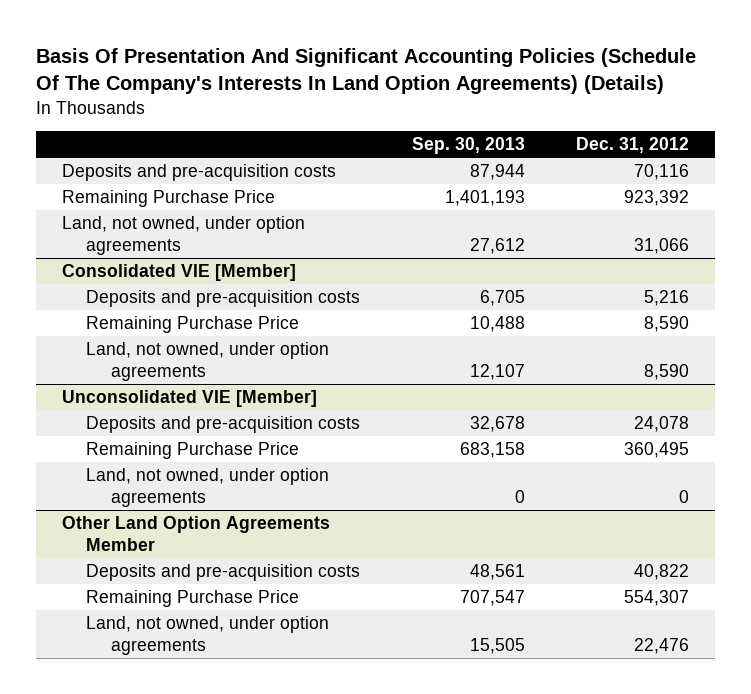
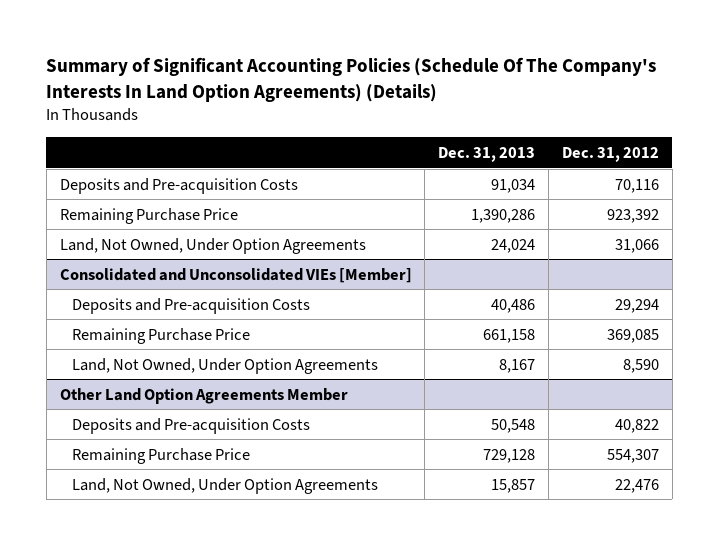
[36,48,697,95] Basis Of Presentation And Significant Accounting Policies (Schedule Of The Company's Interests In Land Option Agreements) (Details) -> [46,57,657,102] Summary of Significant Accounting Policies (Schedule Of The Company's Interests In Land Option Agreements) (Details)
[411,137,525,155] Sep. 30, 2013 -> none
none -> [438,146,536,162] Dec. 31, 2013
[61,164,336,182] Deposits and pre-acquisition costs -> [59,177,298,194] Deposits and Pre-acquisition Costs
[61,264,296,282] Consolidated VIE [Member] -> none
[61,390,317,408] Unconsolidated VIE [Member] -> none
[86,416,361,434] Deposits and pre-acquisition costs -> none
[86,442,300,460] Remaining Purchase Price -> none
[86,468,330,507] Land, not owned, under option agreements -> none
[61,216,305,255] Land, not owned, under option agreements -> [59,237,366,254] Land, Not Owned, Under Option Agreements
none -> [59,267,412,283] Consolidated and Unconsolidated VIEs [Member]
[86,290,361,308] Deposits and pre-acquisition costs -> [71,297,310,314] Deposits and Pre-acquisition Costs
[644,290,690,307] 5,216 -> [615,298,660,313] 29,294
[644,316,690,333] 8,590 -> [607,328,660,343] 369,085
[86,342,330,381] Land, not owned, under option agreements -> [71,357,378,374] Land, Not Owned, Under Option Agreements
[86,564,361,582] Deposits and pre-acquisition costs -> [71,417,310,434] Deposits and Pre-acquisition Costs
[86,616,330,655] Land, not owned, under option agreements -> [71,477,378,494] Land, Not Owned, Under Option Agreements

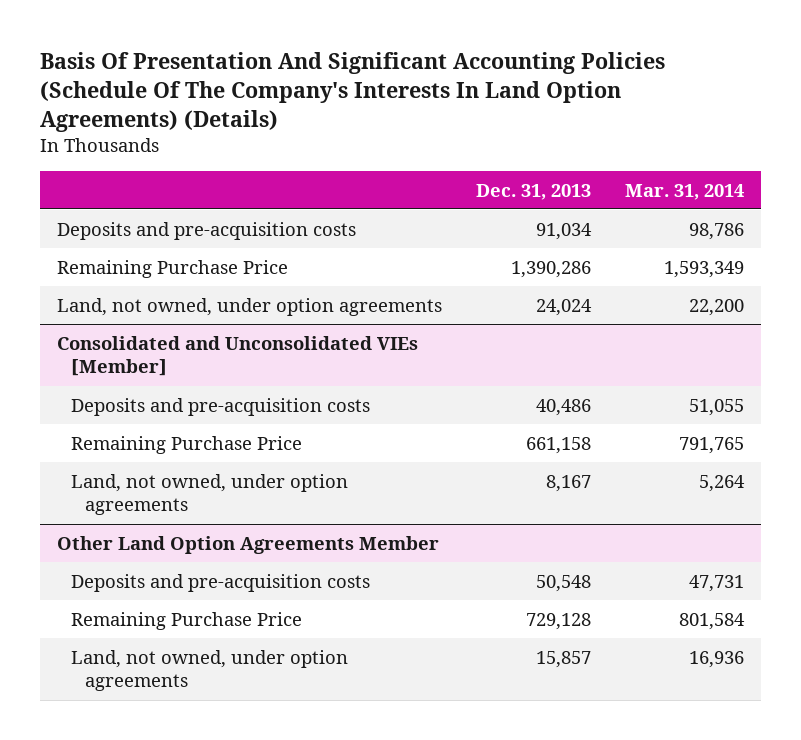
[46,57,657,102] Summary of Significant Accounting Policies (Schedule Of The Company's Interests In Land Option Agreements) (Details) -> [40,52,666,133] Basis Of Presentation And Significant Accounting Policies (Schedule Of The Company's Interests In Land Option Agreements) (Details)
[562,146,660,162] Dec. 31, 2012 -> none
none -> [624,183,744,200] Mar. 31, 2014
[59,177,298,194] Deposits and Pre-acquisition Costs -> [57,221,357,240] Deposits and pre-acquisition costs
[59,237,366,254] Land, Not Owned, Under Option Agreements -> [57,297,443,316] Land, not owned, under option agreements
[71,297,310,314] Deposits and Pre-acquisition Costs -> [70,397,370,416] Deposits and pre-acquisition costs
[71,357,378,374] Land, Not Owned, Under Option Agreements -> [70,473,348,516] Land, not owned, under option agreements
[71,417,310,434] Deposits and Pre-acquisition Costs -> [70,573,370,592] Deposits and pre-acquisition costs
[71,477,378,494] Land, Not Owned, Under Option Agreements -> [70,649,348,692] Land, not owned, under option agreements

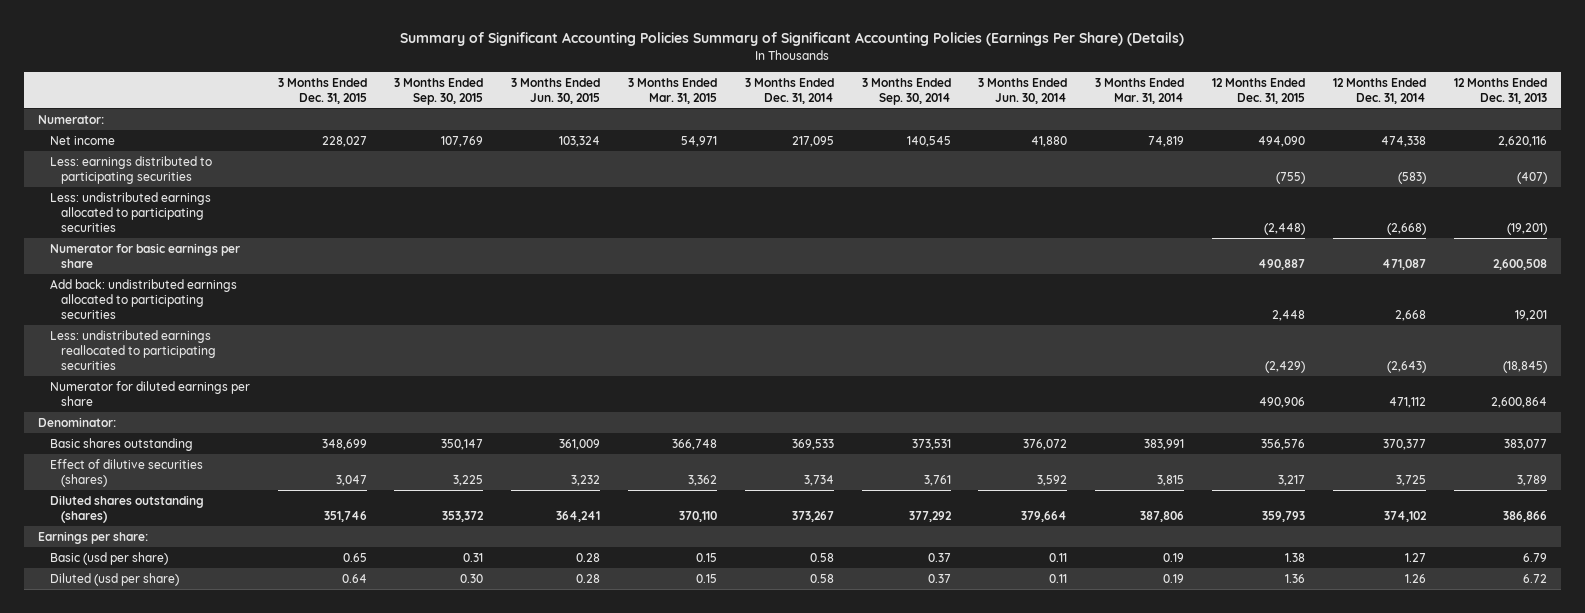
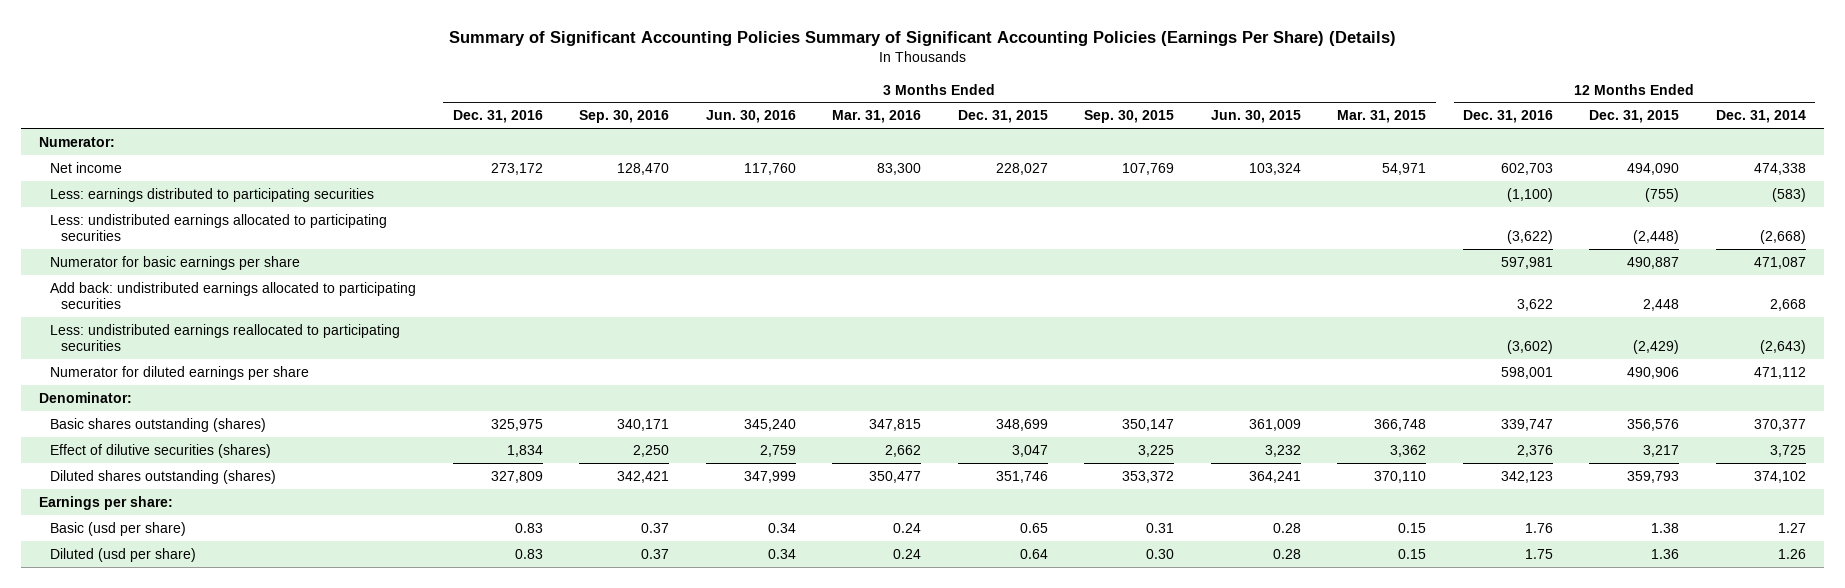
[744,77,834,104] 3 Months Ended Dec. 31, 2014 -> none
[861,77,951,105] 3 Months Ended Sep. 30, 2014 -> none
[978,77,1068,104] 3 Months Ended Jun. 30, 2014 -> none
[1095,77,1185,104] 3 Months Ended Mar. 31, 2014 -> none
[1453,77,1547,104] 12 Months Ended Dec. 31, 2013 -> none
none -> [452,110,543,124] Dec. 31, 2016
none -> [579,110,670,124] Sep. 30, 2016
none -> [705,110,796,124] Jun. 30, 2016
none -> [832,110,922,124] Mar. 31, 2016
none -> [1462,110,1553,124] Dec. 31, 2016
[49,437,193,451] Basic shares outstanding -> [50,417,267,432] Basic shares outstanding (shares)

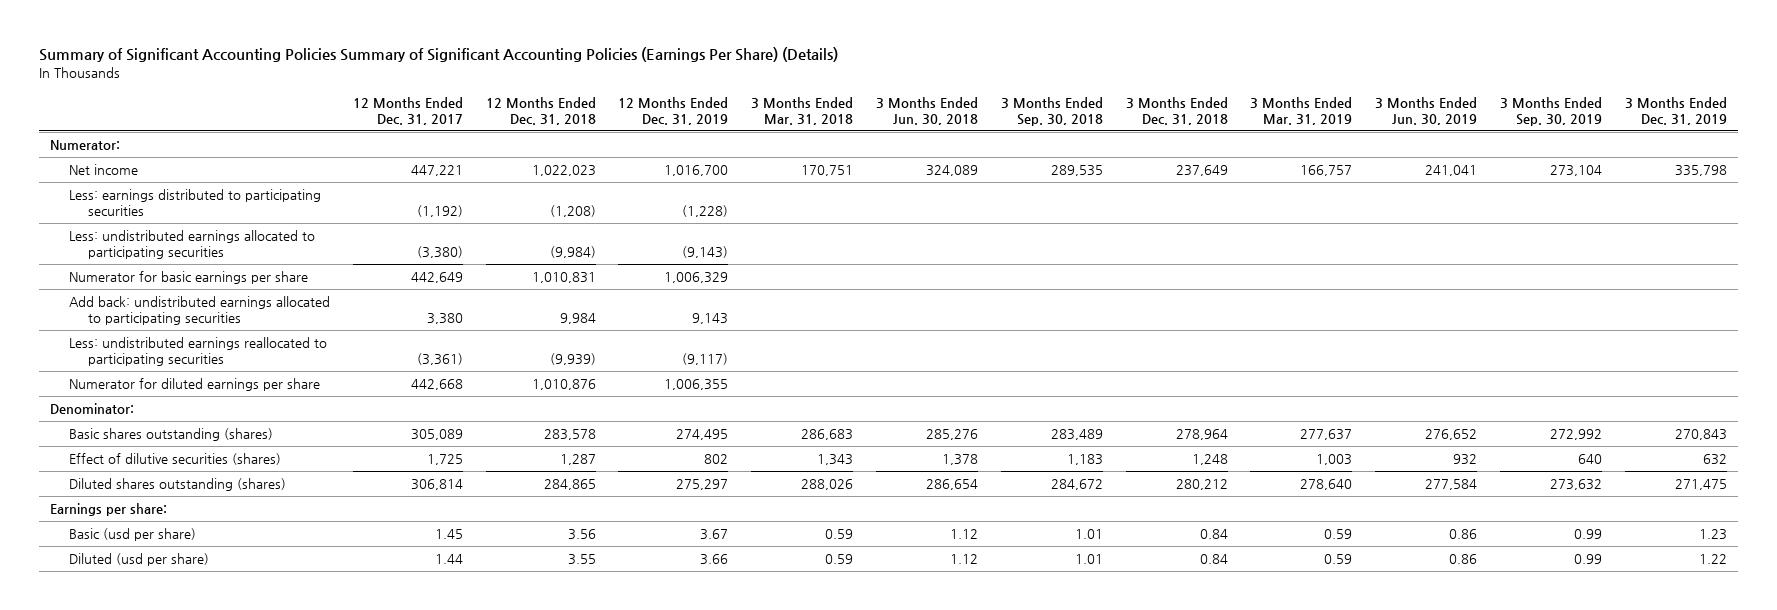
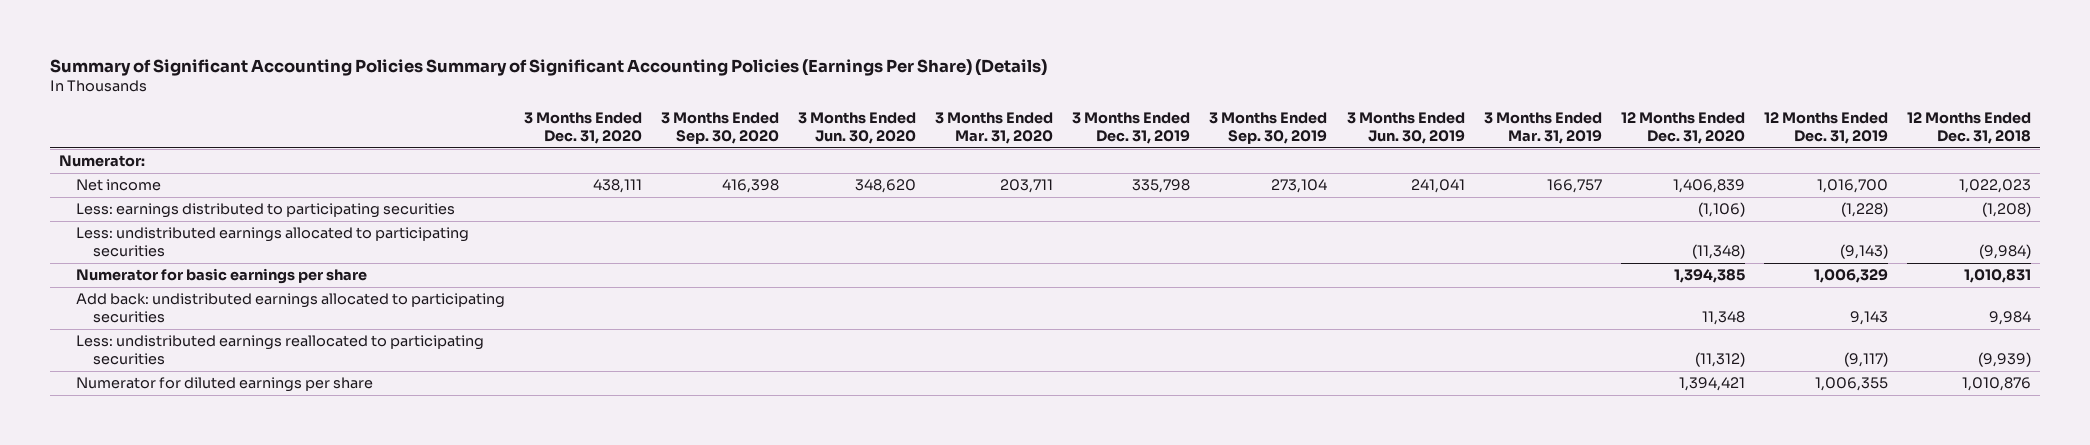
[352,96,463,125] 12 Months Ended Dec. 31, 2017 -> none
[751,96,854,125] 3 Months Ended Mar. 31, 2018 -> none
[876,96,979,125] 3 Months Ended Jun. 30, 2018 -> none
[1000,96,1103,126] 3 Months Ended Sep. 30, 2018 -> none
[1125,96,1228,125] 3 Months Ended Dec. 31, 2018 -> none
none -> [524,111,643,144] 3 Months Ended Dec. 31, 2020
none -> [661,111,780,144] 3 Months Ended Sep. 30, 2020
none -> [798,111,917,144] 3 Months Ended Jun. 30, 2020
none -> [935,111,1054,144] 3 Months Ended Mar. 31, 2020
none -> [1620,111,1745,144] 12 Months Ended Dec. 31, 2020
[49,403,134,415] Denominator: -> none
[68,428,273,442] Basic shares outstanding (shares) -> none
[68,453,281,466] Effect of dilutive securities (shares) -> none
[68,478,286,492] Diluted shares outstanding (shares) -> none
[49,503,167,517] Earnings per share: -> none
[68,528,196,542] Basic (usd per share) -> none
[68,553,209,567] Diluted (usd per share) -> none

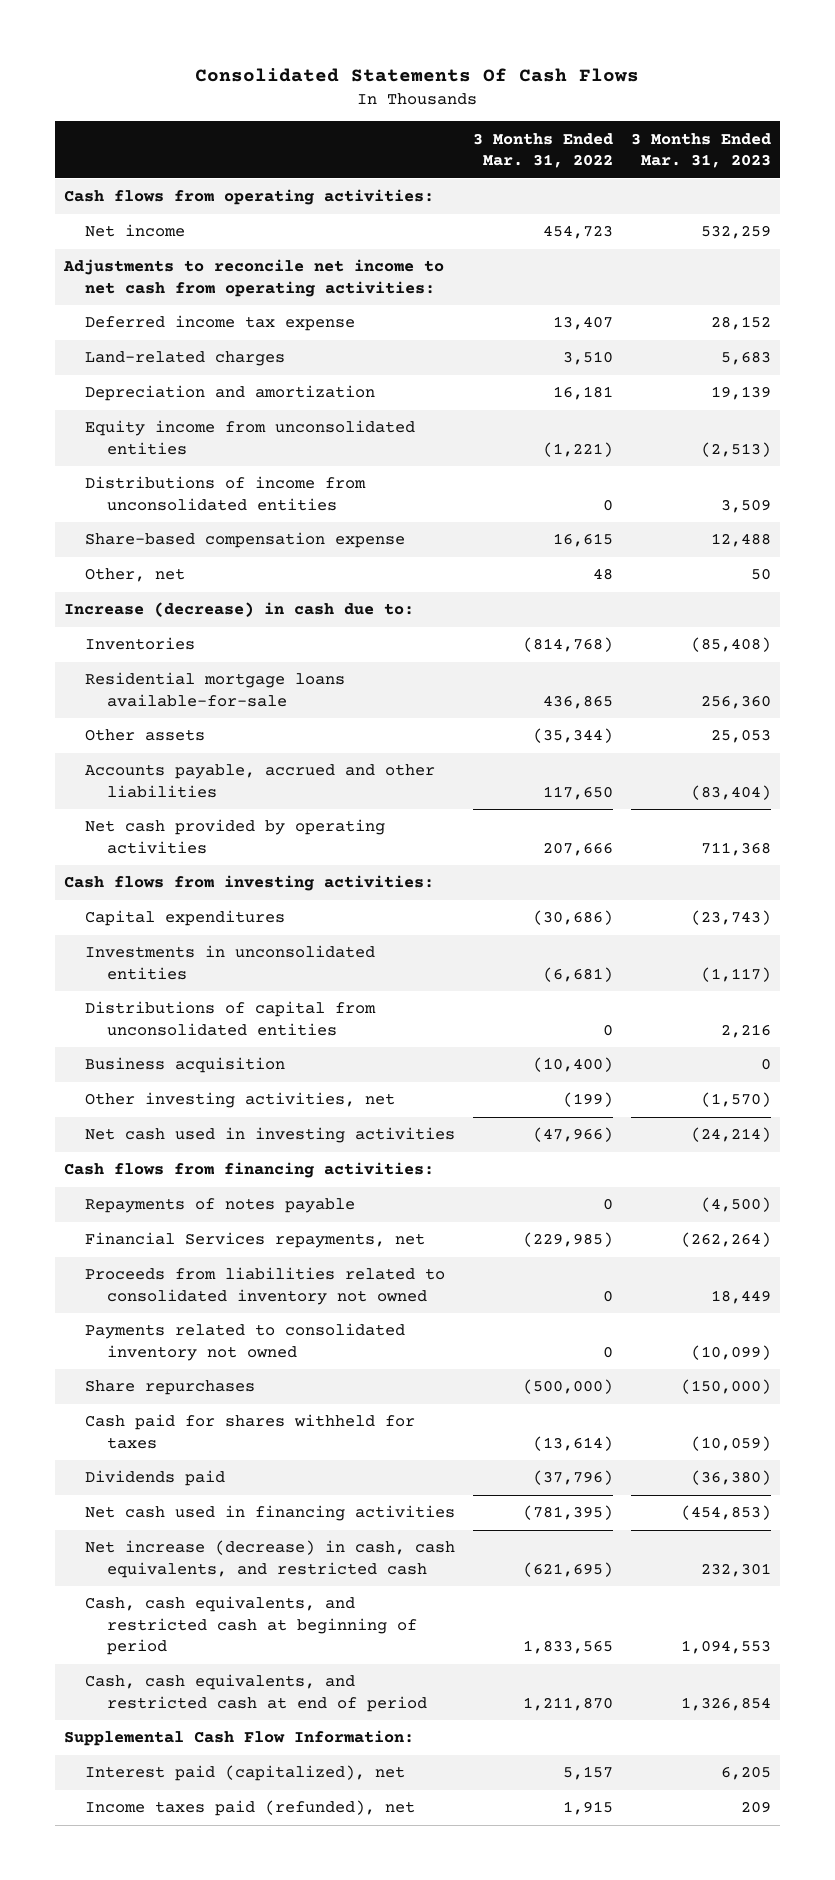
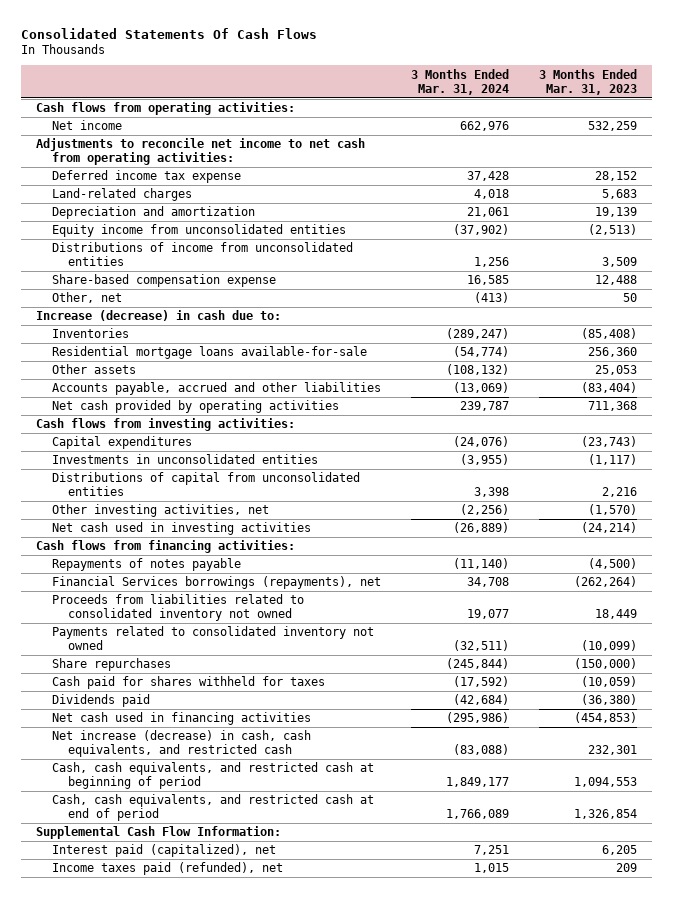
[473,132,614,169] 3 Months Ended Mar. 31, 2022 -> none
none -> [411,68,510,95] 3 Months Ended Mar. 31, 2024
[85,1057,286,1074] Business acquisition -> none
[85,1232,426,1249] Financial Services repayments, net -> [51,576,381,590] Financial Services borrowings (repayments), net

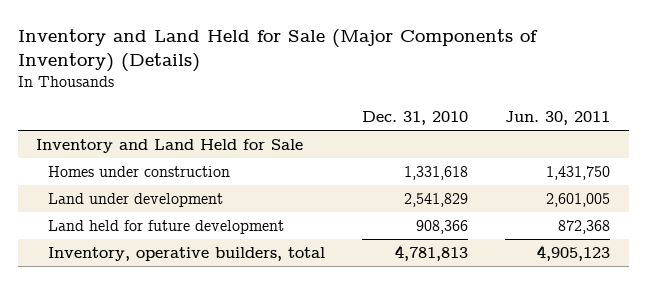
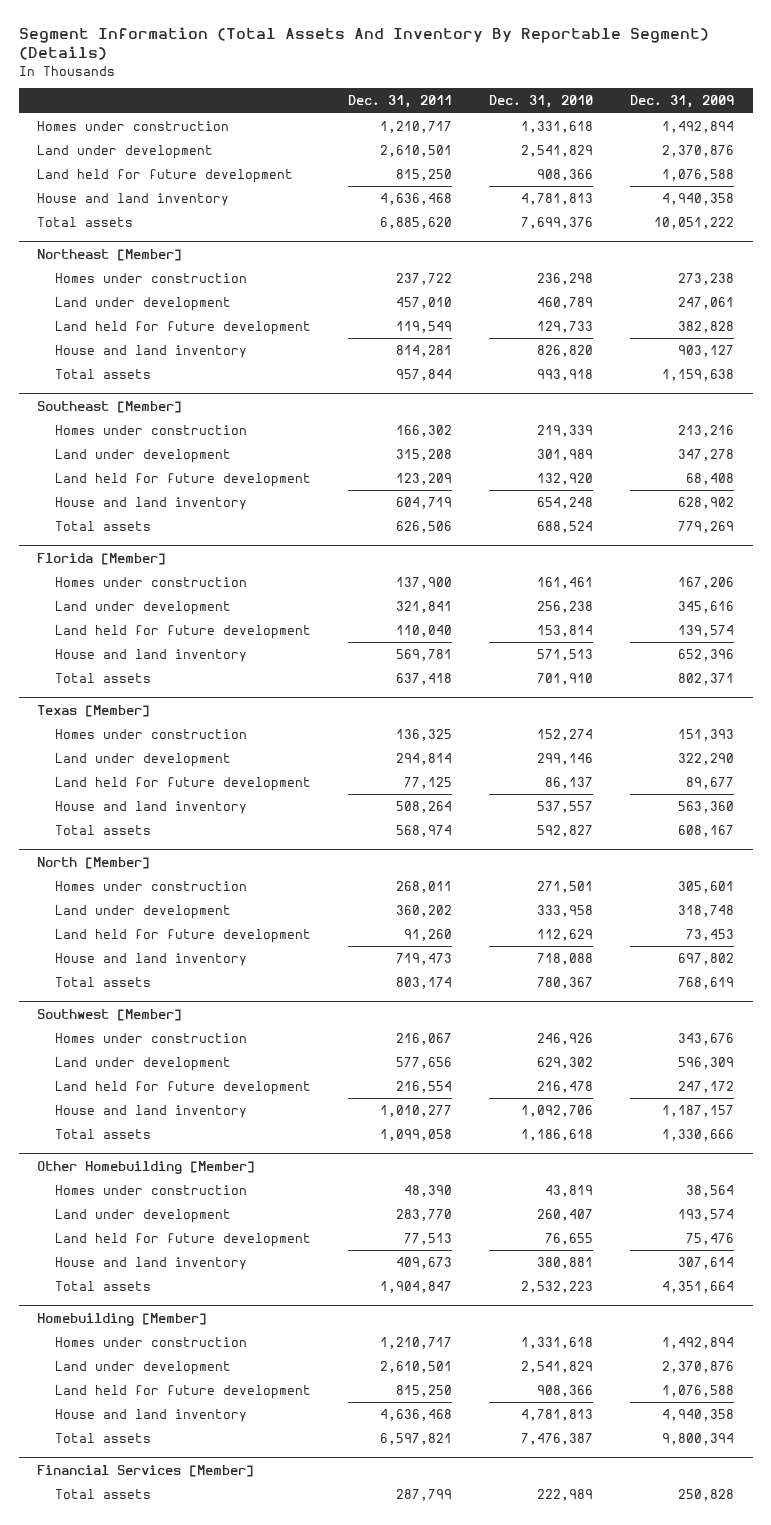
[17,29,538,73] Inventory and Land Held for Sale (Major Components of Inventory) (Details) -> [18,26,709,61] Segment Information (Total Assets And Inventory By Reportable Segment) (Details)
[505,110,611,125] Jun. 30, 2011 -> none
none -> [347,95,452,109] Dec. 31, 2011
none -> [630,95,735,109] Dec. 31, 2009
[36,139,304,154] Inventory and Land Held for Sale -> none
[48,247,326,262] Inventory, operative builders, total -> [37,192,230,206] House and land inventory
none -> [37,216,134,227] Total assets
none -> [37,248,183,261] Northeast [Member]
none -> [54,272,247,283] Homes under construction
none -> [54,296,231,311] Land under development
none -> [54,320,311,335] Land held for future development
none -> [54,344,247,358] House and land inventory
none -> [54,368,151,379] Total assets
none -> [37,400,183,413] Southeast [Member]
none -> [54,424,247,435] Homes under construction
none -> [54,448,231,463] Land under development
none -> [54,472,311,487] Land held for future development
none -> [54,496,247,510] House and land inventory
none -> [54,520,151,531] Total assets
none -> [37,552,167,565] Florida [Member]
none -> [54,576,247,587] Homes under construction
none -> [54,600,231,615] Land under development
none -> [54,624,311,639] Land held for future development
none -> [54,648,247,662] House and land inventory
none -> [54,672,151,683] Total assets
none -> [37,704,151,717] Texas [Member]
none -> [54,728,247,739] Homes under construction
none -> [54,752,231,767] Land under development
none -> [54,776,311,791] Land held for future development
none -> [54,800,247,814] House and land inventory
none -> [54,824,151,835] Total assets
none -> [37,856,151,869] North [Member]
none -> [54,880,247,891] Homes under construction
none -> [54,904,231,919] Land under development
none -> [54,928,311,943] Land held for future development
none -> [54,952,247,966] House and land inventory
none -> [54,976,151,987] Total assets
none -> [37,1008,183,1021] Southwest [Member]
none -> [54,1032,247,1043] Homes under construction
none -> [54,1056,231,1071] Land under development
none -> [54,1080,311,1095] Land held for future development
none -> [54,1104,247,1118] House and land inventory
none -> [54,1128,151,1139] Total assets
none -> [37,1160,256,1174] Other Homebuilding [Member]
none -> [54,1184,247,1195] Homes under construction
none -> [54,1208,231,1223] Land under development
none -> [54,1232,311,1247] Land held for future development
none -> [54,1256,247,1270] House and land inventory
none -> [54,1280,151,1291] Total assets
none -> [37,1312,208,1326] Homebuilding [Member]
none -> [54,1336,247,1347] Homes under construction
none -> [54,1360,231,1375] Land under development
none -> [54,1384,311,1399] Land held for future development
none -> [54,1408,247,1422] House and land inventory
none -> [54,1432,151,1443] Total assets
none -> [37,1464,255,1477] Financial Services [Member]
none -> [54,1488,151,1499] Total assets

